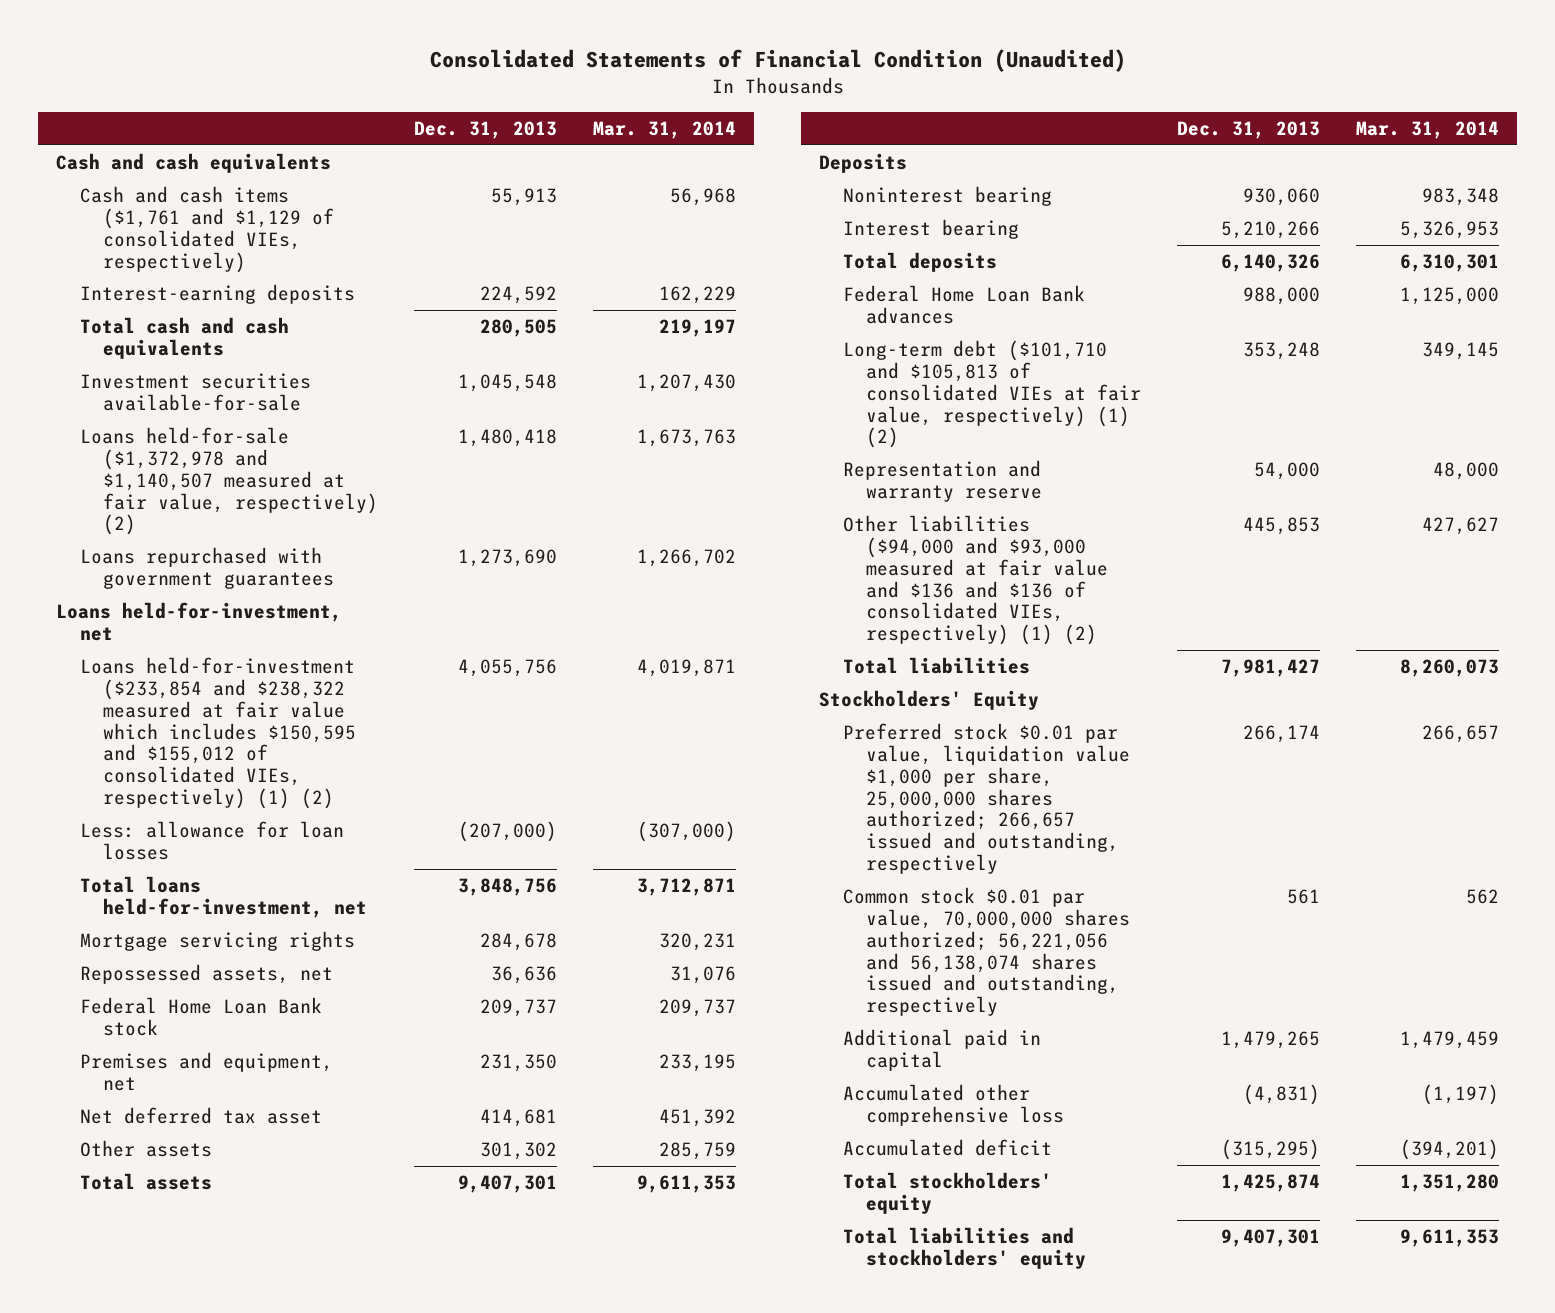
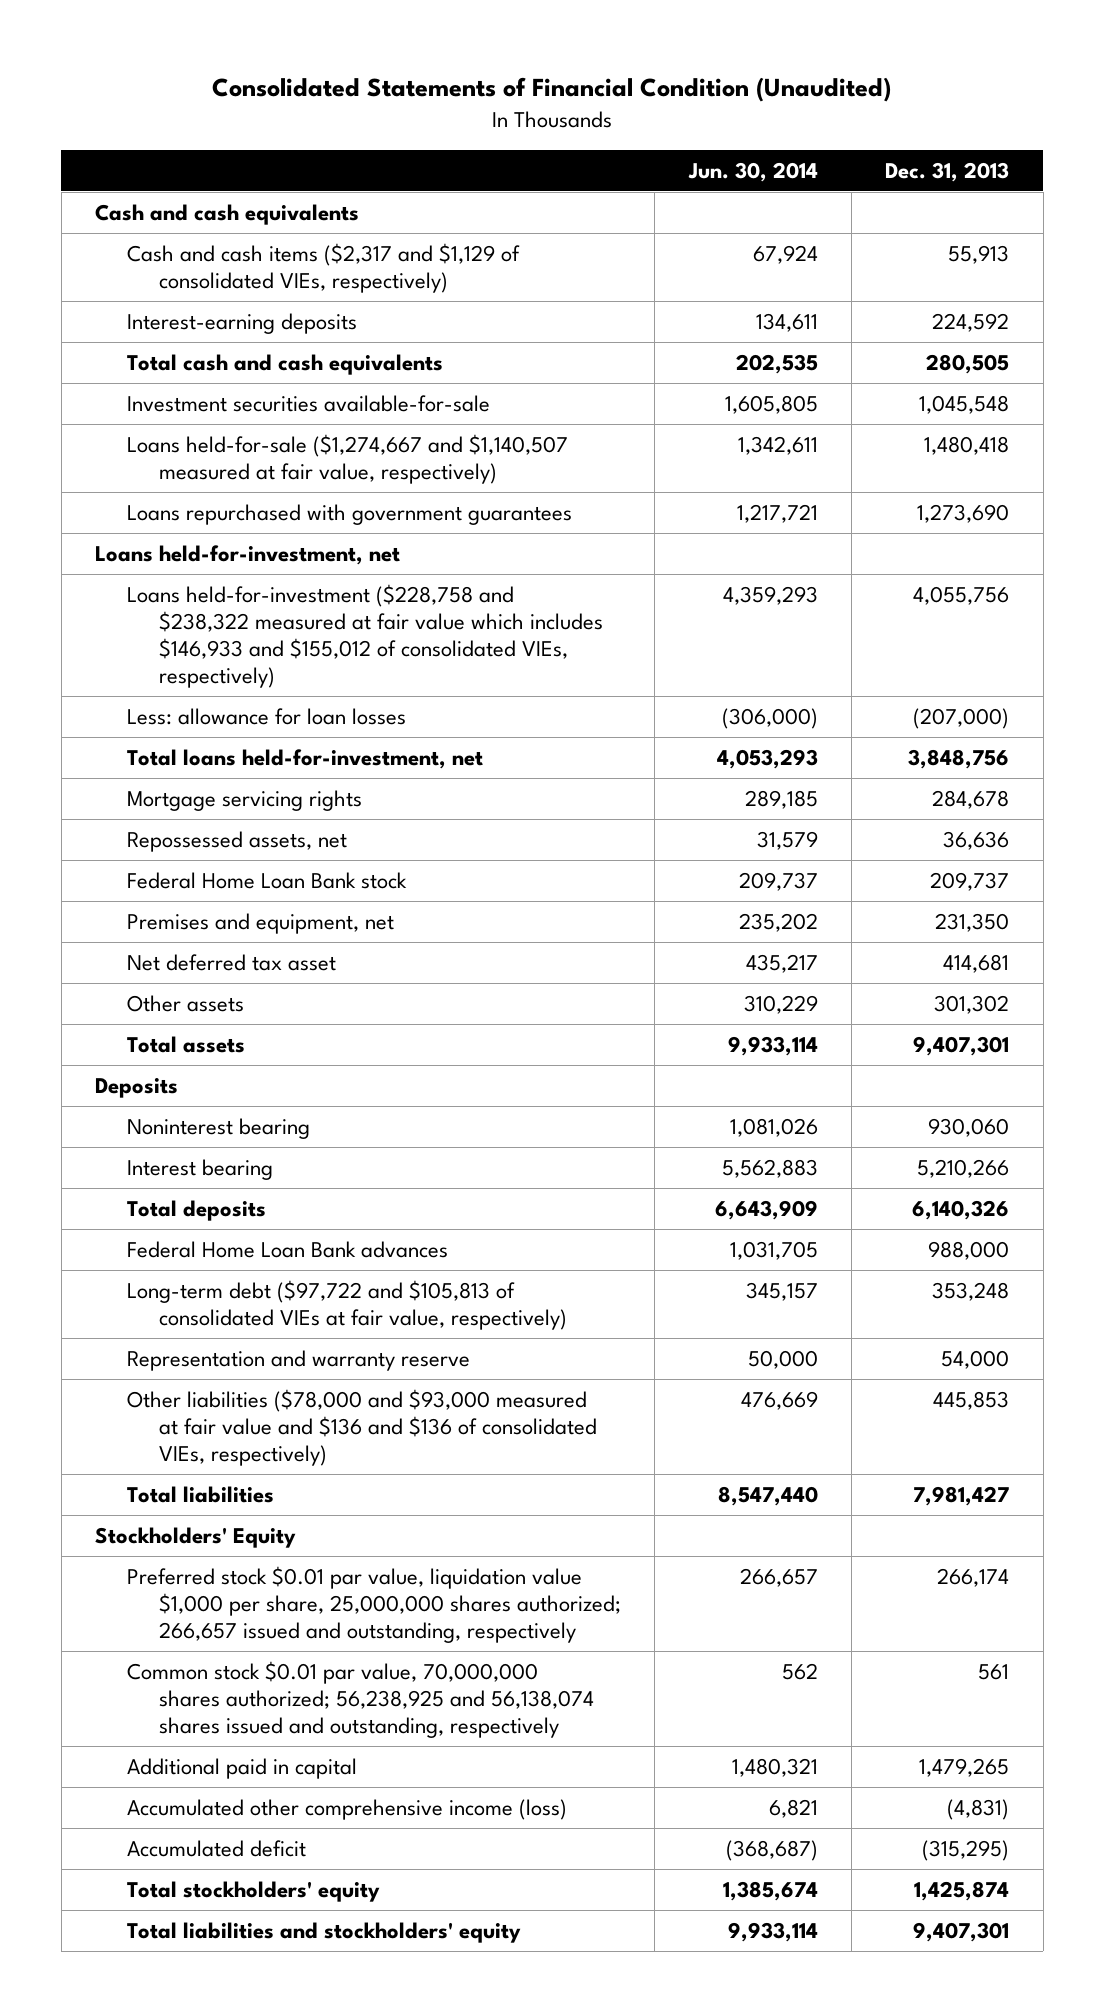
[593,120,737,139] Mar. 31, 2014 -> none
none -> [687,161,818,182] Jun. 30, 2014
[79,186,335,273] Cash and cash items ($1,761 and $1,129 of consolidated VIEs, respectively) -> [126,243,520,293] Cash and cash items ($2,317 and $1,129 of consolidated VIEs, respectively)
[79,427,379,536] Loans held-for-sale ($1,372,978 and $1,140,507 measured at fair value, respectively) (2) -> [126,434,568,484] Loans held-for-sale ($1,274,667 and $1,140,507 measured at fair value, respectively)
[79,657,357,810] Loans held-for-investment ($233,854 and $238,322 measured at fair value which includes $150,595 and $155,012 of consolidated VIEs, respectively) (1) (2) -> [126,584,603,688] Loans held-for-investment ($228,758 and $238,322 measured at fair value which includes $146,933 and $155,012 of consolidated VIEs, respectively)
[842,340,1142,449] Long-term debt ($101,710 and $105,813 of consolidated VIEs at fair value, respectively) (1) (2) -> [126,1280,567,1330] Long-term debt ($97,722 and $105,813 of consolidated VIEs at fair value, respectively)
[842,515,1109,646] Other liabilities ($94,000 and $93,000 measured at fair value and $136 and $136 of consolidated VIEs, respectively) (1) (2) -> [126,1389,597,1466] Other liabilities ($78,000 and $93,000 measured at fair value and $136 and $136 of consolidated VIEs, respectively)
[842,887,1131,1017] Common stock $0.01 par value, 70,000,000 shares authorized; 56,221,056 and 56,138,074 shares issued and outstanding, respectively -> [126,1661,594,1738] Common stock $0.01 par value, 70,000,000 shares authorized; 56,238,925 and 56,138,074 shares issued and outstanding, respectively
[842,1084,1065,1126] Accumulated other comprehensive loss -> [126,1799,567,1821] Accumulated other comprehensive income (loss)

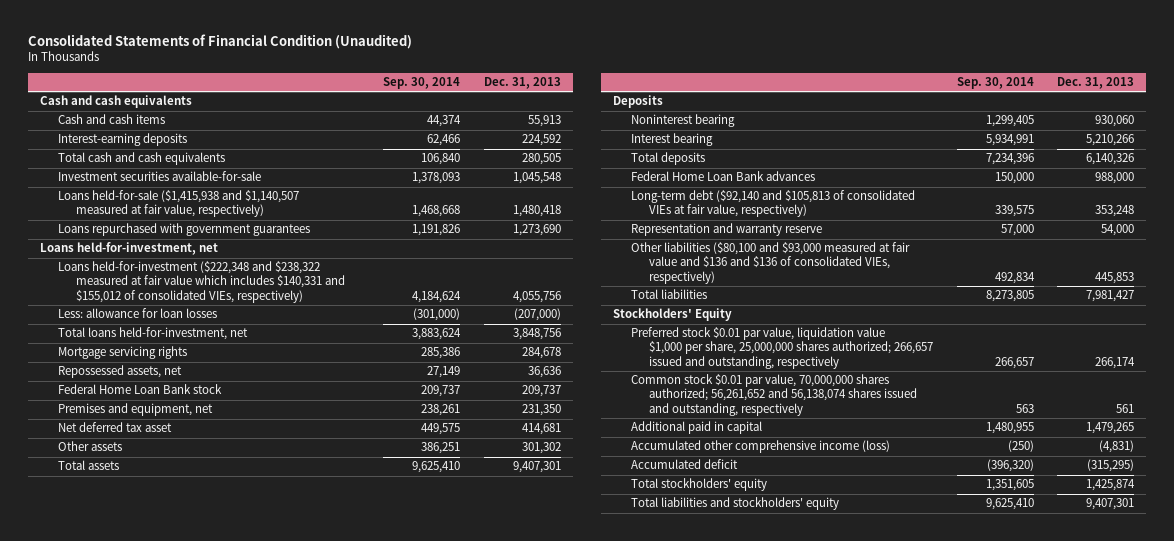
[687,161,818,182] Jun. 30, 2014 -> none
none -> [383,77,461,90] Sep. 30, 2014
[126,243,520,293] Cash and cash items ($2,317 and $1,129 of consolidated VIEs, respectively) -> [57,114,165,125] Cash and cash items
[126,434,568,484] Loans held-for-sale ($1,274,667 and $1,140,507 measured at fair value, respectively) -> [57,190,299,218] Loans held-for-sale ($1,415,938 and $1,140,507 measured at fair value, respectively)
[126,584,603,688] Loans held-for-investment ($228,758 and $238,322 measured at fair value which includes $146,933 and $155,012 of consolidated VIEs, respectively) -> [57,261,345,303] Loans held-for-investment ($222,348 and $238,322 measured at fair value which includes $140,331 and $155,012 of consolidated VIEs, respectively)
[126,1280,567,1330] Long-term debt ($97,722 and $105,813 of consolidated VIEs at fair value, respectively) -> [631,190,916,218] Long-term debt ($92,140 and $105,813 of consolidated VIEs at fair value, respectively)
[126,1389,597,1466] Other liabilities ($78,000 and $93,000 measured at fair value and $136 and $136 of consolidated VIEs, respectively) -> [631,242,911,284] Other liabilities ($80,100 and $93,000 measured at fair value and $136 and $136 of consolidated VIEs, respectively)
[126,1661,594,1738] Common stock $0.01 par value, 70,000,000 shares authorized; 56,238,925 and 56,138,074 shares issued and outstanding, respectively -> [631,374,918,416] Common stock $0.01 par value, 70,000,000 shares authorized; 56,261,652 and 56,138,074 shares issued and outstanding, respectively

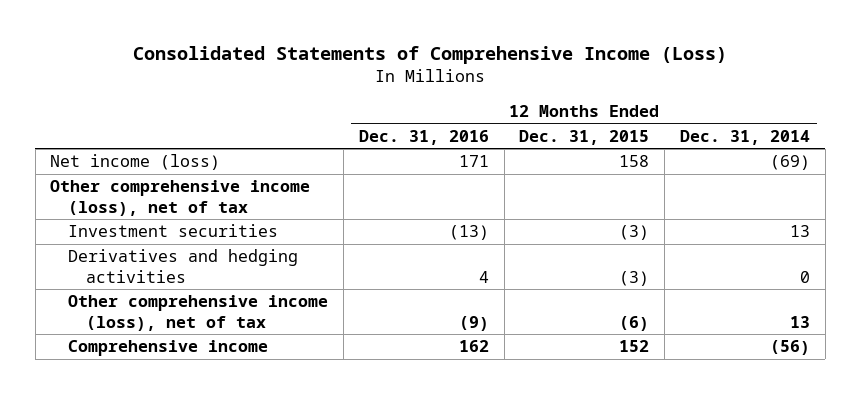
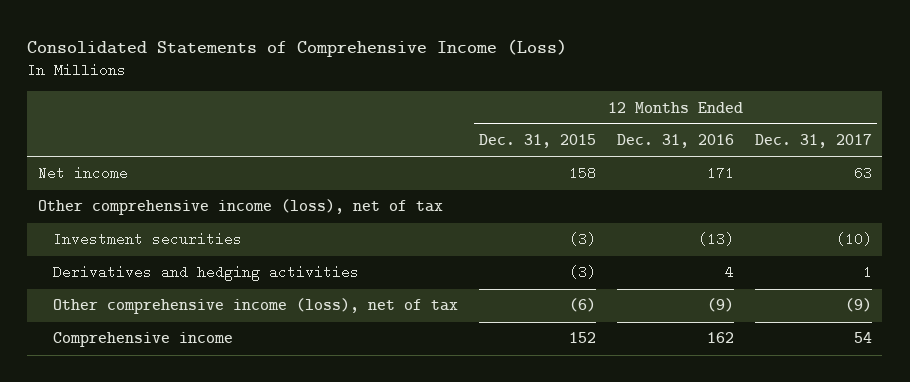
[679,129,810,145] Dec. 31, 2014 -> none
none -> [754,134,872,149] Dec. 31, 2017
[50,154,221,171] Net income (loss) -> [37,166,128,181] Net income

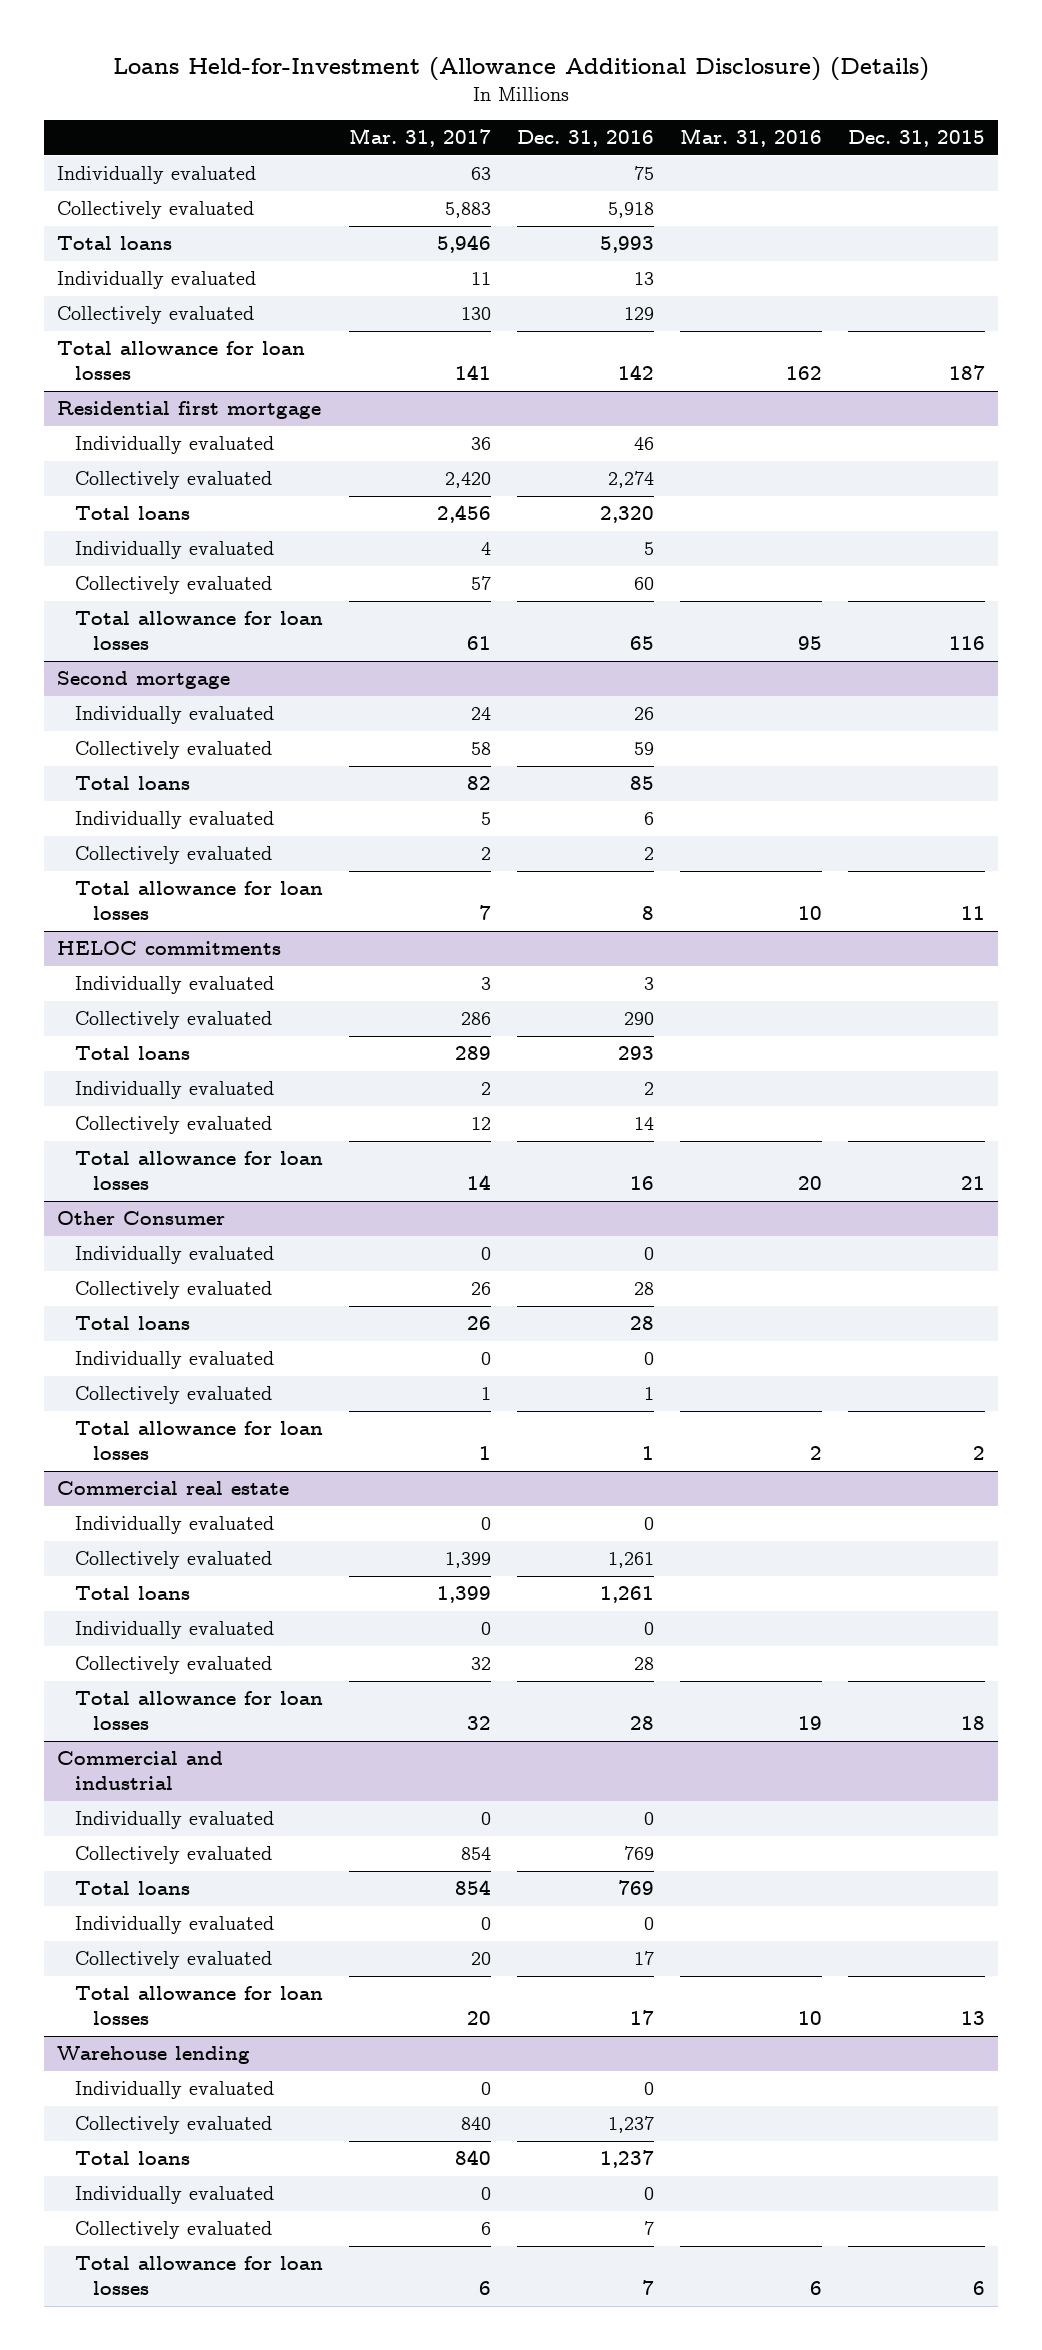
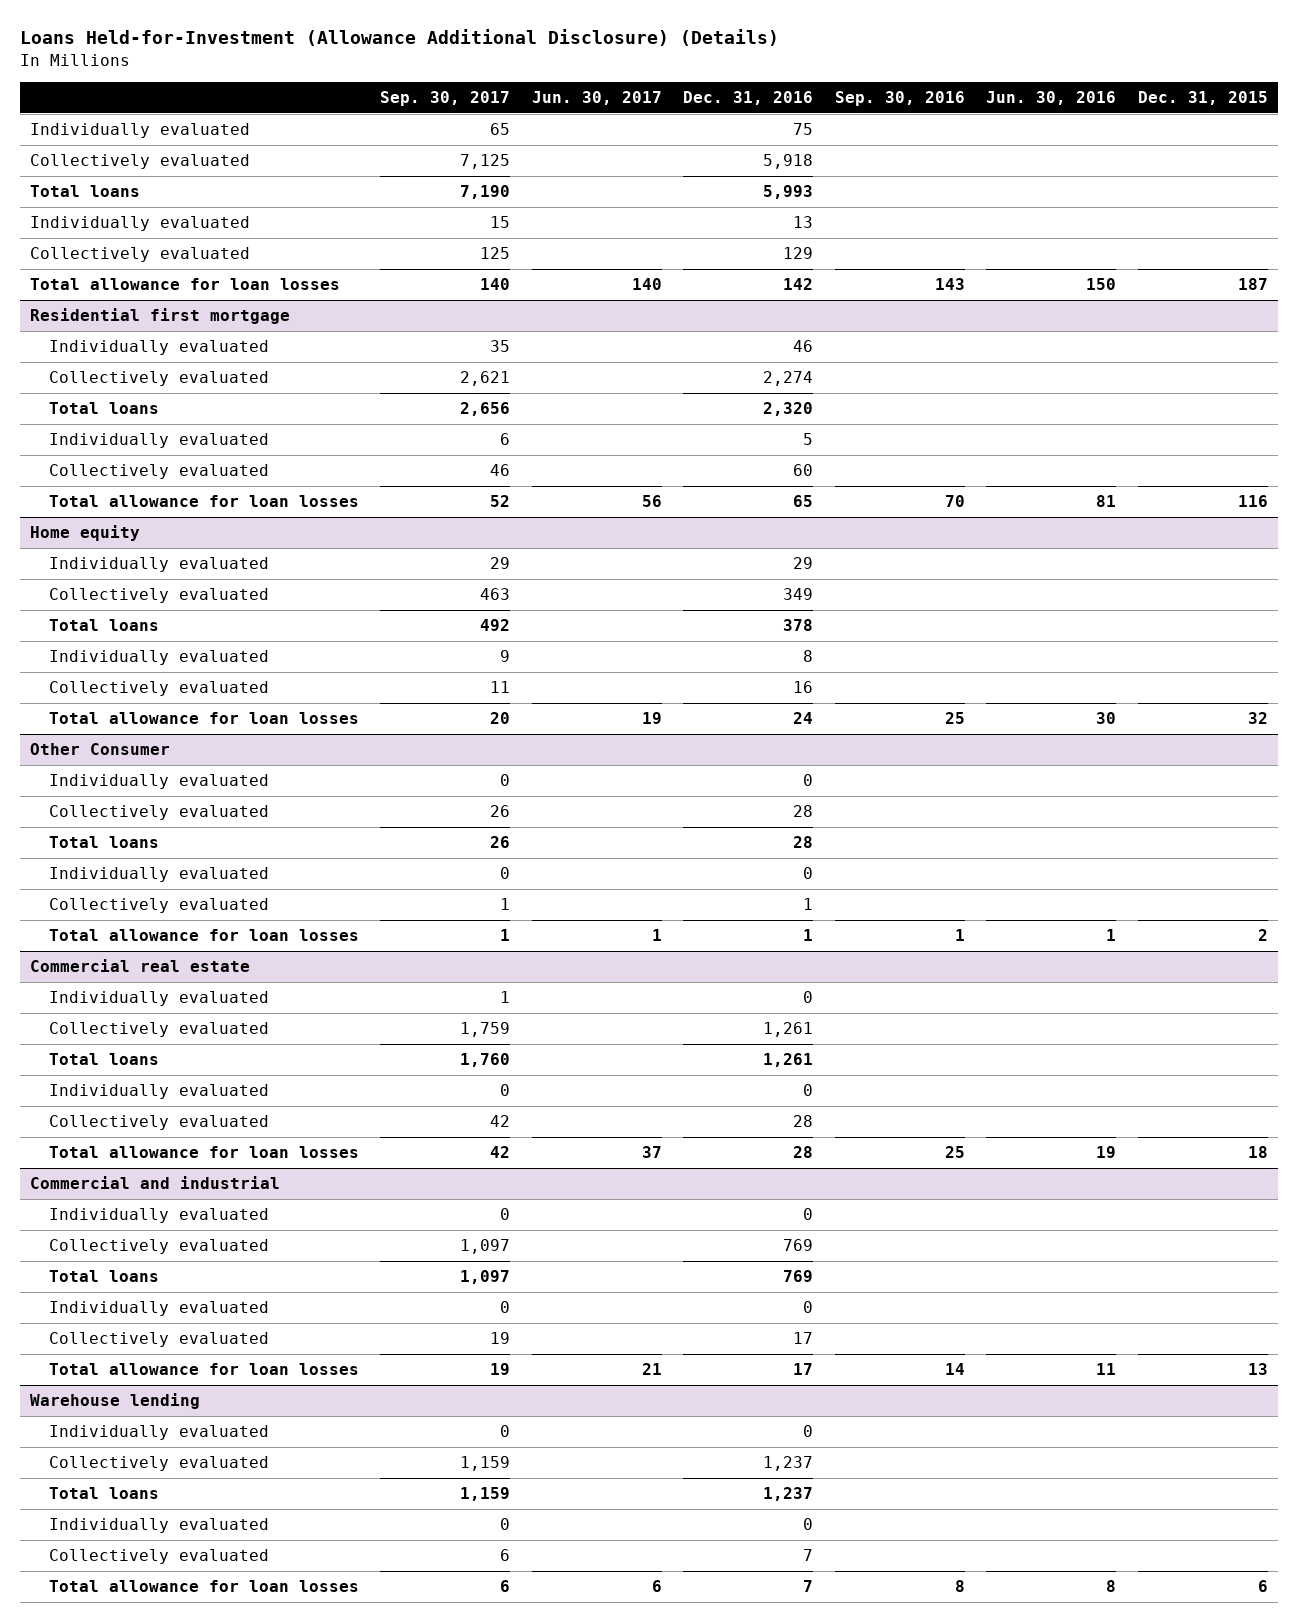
[349,128,492,148] Mar. 31, 2017 -> none
[680,128,823,148] Mar. 31, 2016 -> none
none -> [380,90,511,106] Sep. 30, 2017
none -> [531,90,662,105] Jun. 30, 2017
none -> [834,90,965,106] Sep. 30, 2016
none -> [986,90,1117,105] Jun. 30, 2016
[57,671,231,690] Second mortgage -> none
[57,941,282,956] HELOC commitments -> none
[75,976,275,995] Individually evaluated -> none
[75,1011,273,1030] Collectively evaluated -> none
[75,1046,191,1061] Total loans -> none
[75,1081,275,1100] Individually evaluated -> none
[75,1116,273,1135] Collectively evaluated -> none
[75,1151,324,1191] Total allowance for loan losses -> none
none -> [30,525,141,542] Home equity
[634,707,655,721] 26 -> [793,557,814,570] 29
[634,742,655,756] 59 -> [783,588,814,601] 349
[630,776,655,791] 85 -> [783,619,814,632] 378
[644,812,655,826] 6 -> [803,650,814,663] 8
[644,847,655,861] 2 -> [793,681,814,694] 16
[642,906,655,921] 8 -> [793,712,814,725] 24
[960,906,985,921] 11 -> [1247,712,1268,725] 32

